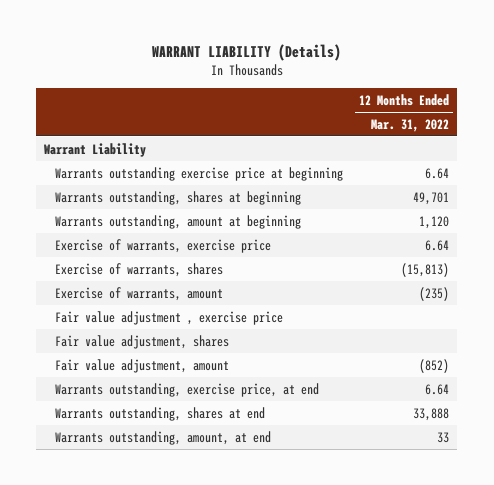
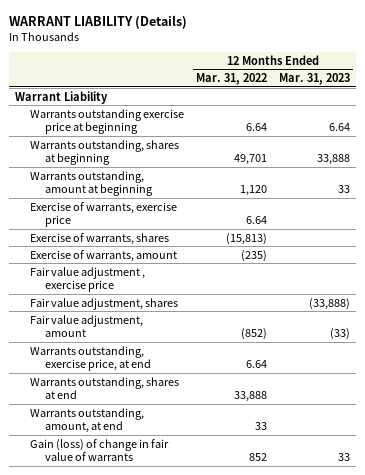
none -> [279,73,351,86] Mar. 31, 2023
none -> [30,438,170,462] Gain (loss) of change in fair value of warrants

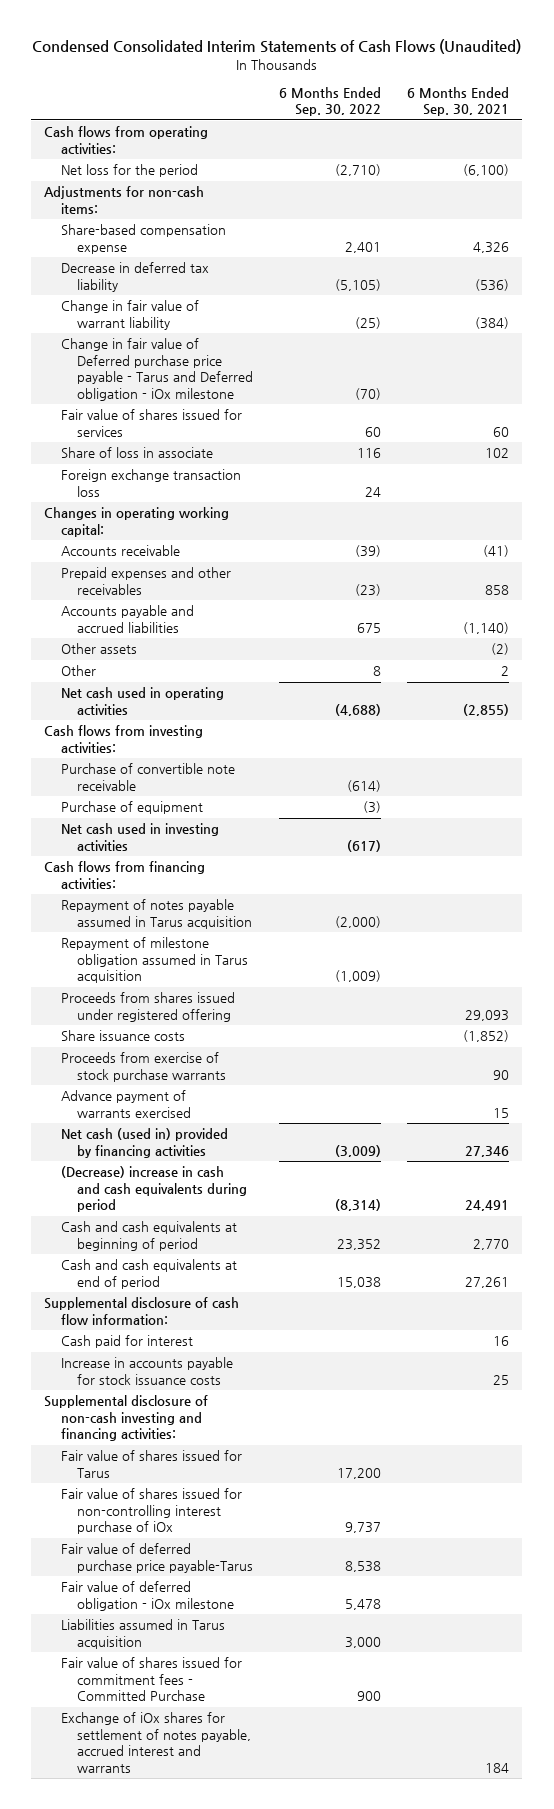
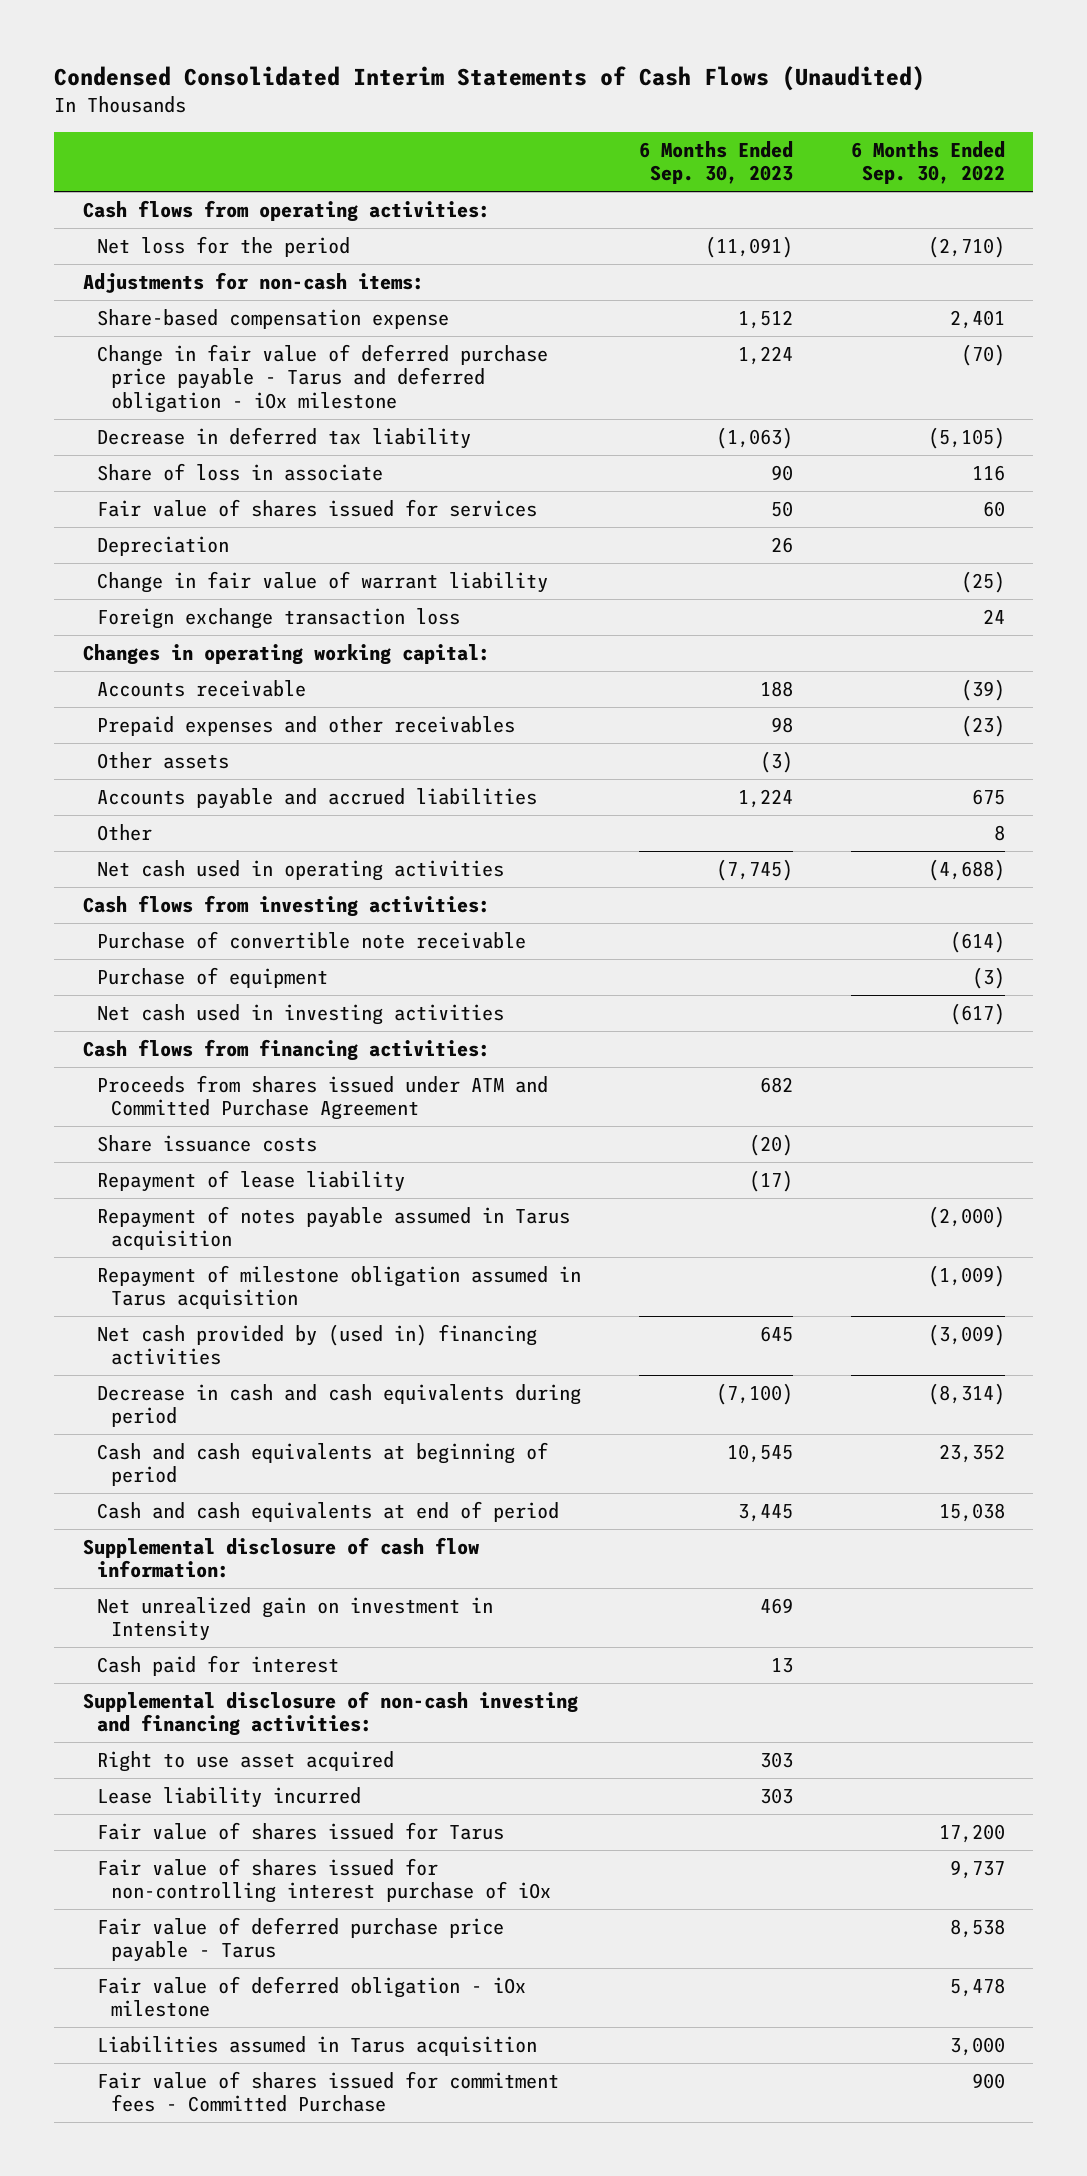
[407,86,510,117] 6 Months Ended Sep. 30, 2021 -> none
none -> [638,140,793,185] 6 Months Ended Sep. 30, 2023
none -> [97,343,549,413] Change in fair value of deferred purchase price payable - Tarus and deferred obligation - iOx milestone
[60,338,253,401] Change in fair value of Deferred purchase price payable - Tarus and Deferred obligation - iOx milestone -> none
[60,409,242,437] Fair value of shares issued for services -> [97,498,538,517] Fair value of shares issued for services
none -> [97,535,230,556] Depreciation
[60,300,199,330] Change in fair value of warrant liability -> [97,570,549,593] Change in fair value of warrant liability
[60,605,194,633] Accounts payable and accrued liabilities -> [97,787,538,809] Accounts payable and accrued liabilities
none -> [97,1074,549,1121] Proceeds from shares issued under ATM and Committed Purchase Agreement
[60,1030,185,1042] Share issuance costs -> [97,1134,318,1152] Share issuance costs
none -> [97,1169,406,1192] Repayment of lease liability
[60,992,235,1022] Proceeds from shares issued under registered offering -> none
[60,1052,226,1082] Proceeds from exercise of stock purchase warrants -> none
[60,1090,191,1118] Advance payment of warrants exercised -> none
[60,1128,228,1158] Net cash (used in) provided by financing activities -> [97,1323,538,1366] Net cash provided by (used in) financing activities
[60,1166,247,1213] (Decrease) increase in cash and cash equivalents during period -> [97,1383,582,1428] Decrease in cash and cash equivalents during period
none -> [97,1596,494,1642] Net unrealized gain on investment in Intensity
[60,1357,233,1385] Increase in accounts payable for stock issuance costs -> none
none -> [97,1750,395,1772] Right to use asset acquired
none -> [97,1786,362,1808] Lease liability incurred
[60,1543,253,1573] Fair value of deferred purchase price payable-Tarus -> [97,1916,505,1963] Fair value of deferred purchase price payable - Tarus
[60,1712,251,1773] Exchange of iOx shares for settlement of notes payable, accrued interest and warrants -> none

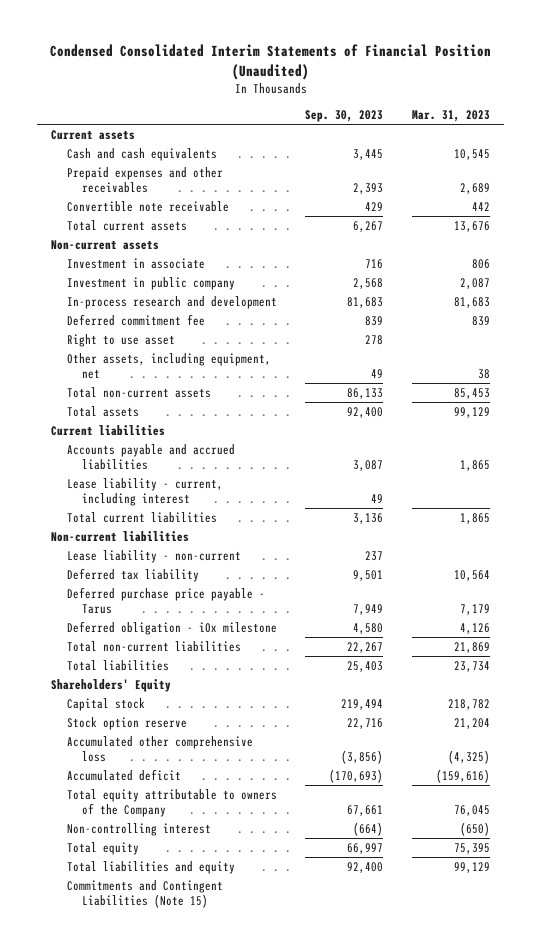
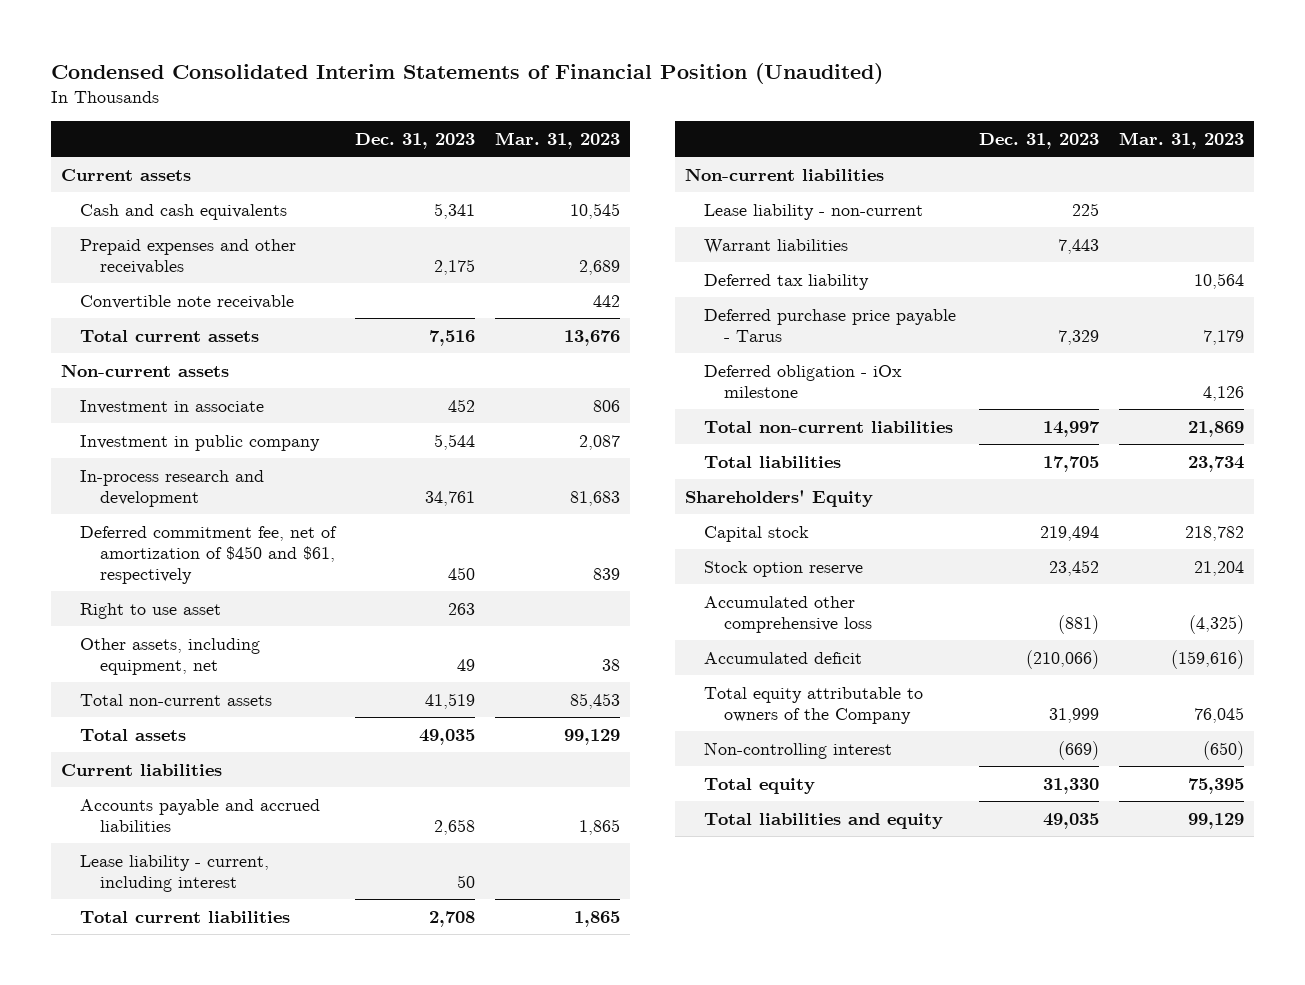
[305,110,384,123] Sep. 30, 2023 -> none
none -> [355,132,476,149] Dec. 31, 2023
[66,313,205,326] Deferred commitment fee -> [80,525,338,584] Deferred commitment fee, net of amortization of $450 and $61, respectively
none -> [704,238,849,254] Warrant liabilities
[66,879,223,908] Commitments and Contingent Liabilities (Note 15) -> none

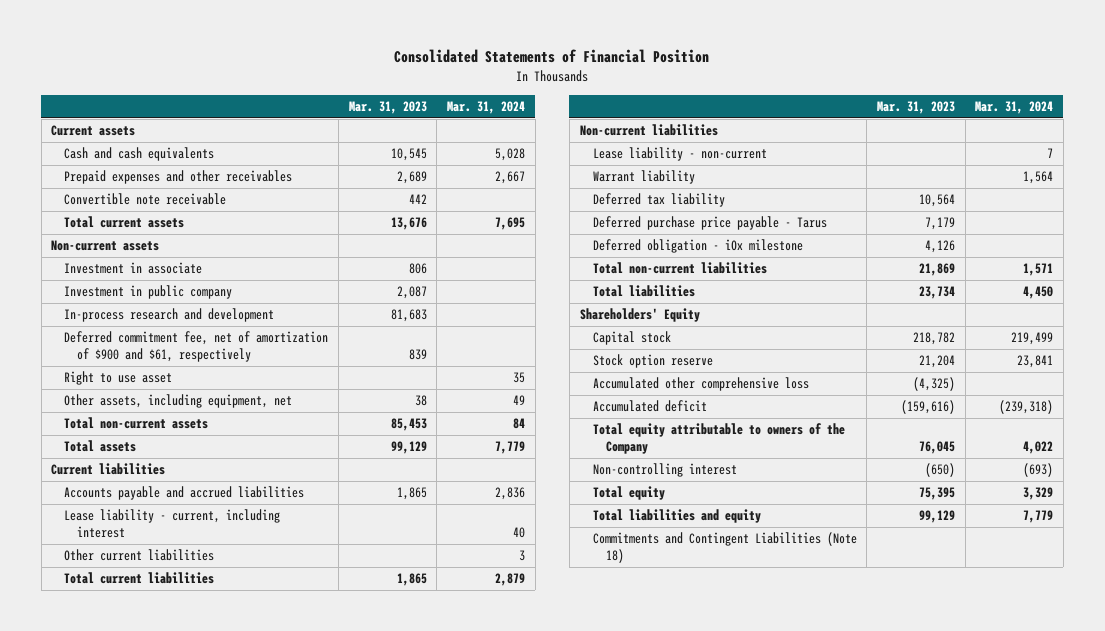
[50,62,883,84] Condensed Consolidated Interim Statements of Financial Position (Unaudited) -> [394,49,710,64] Consolidated Statements of Financial Position
[355,132,476,149] Dec. 31, 2023 -> none
none -> [447,100,526,114] Mar. 31, 2024
[80,525,338,584] Deferred commitment fee, net of amortization of $450 and $61, respectively -> [64,331,329,363] Deferred commitment fee, net of amortization of $900 and $61, respectively
none -> [64,549,215,562] Other current liabilities
[704,238,849,254] Warrant liabilities -> none
none -> [592,170,695,185] Warrant liability
none -> [592,532,857,564] Commitments and Contingent Liabilities (Note 18)

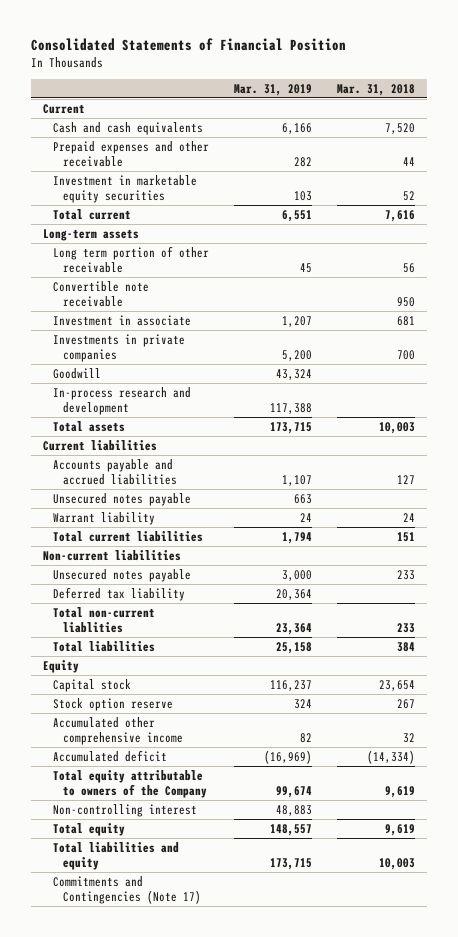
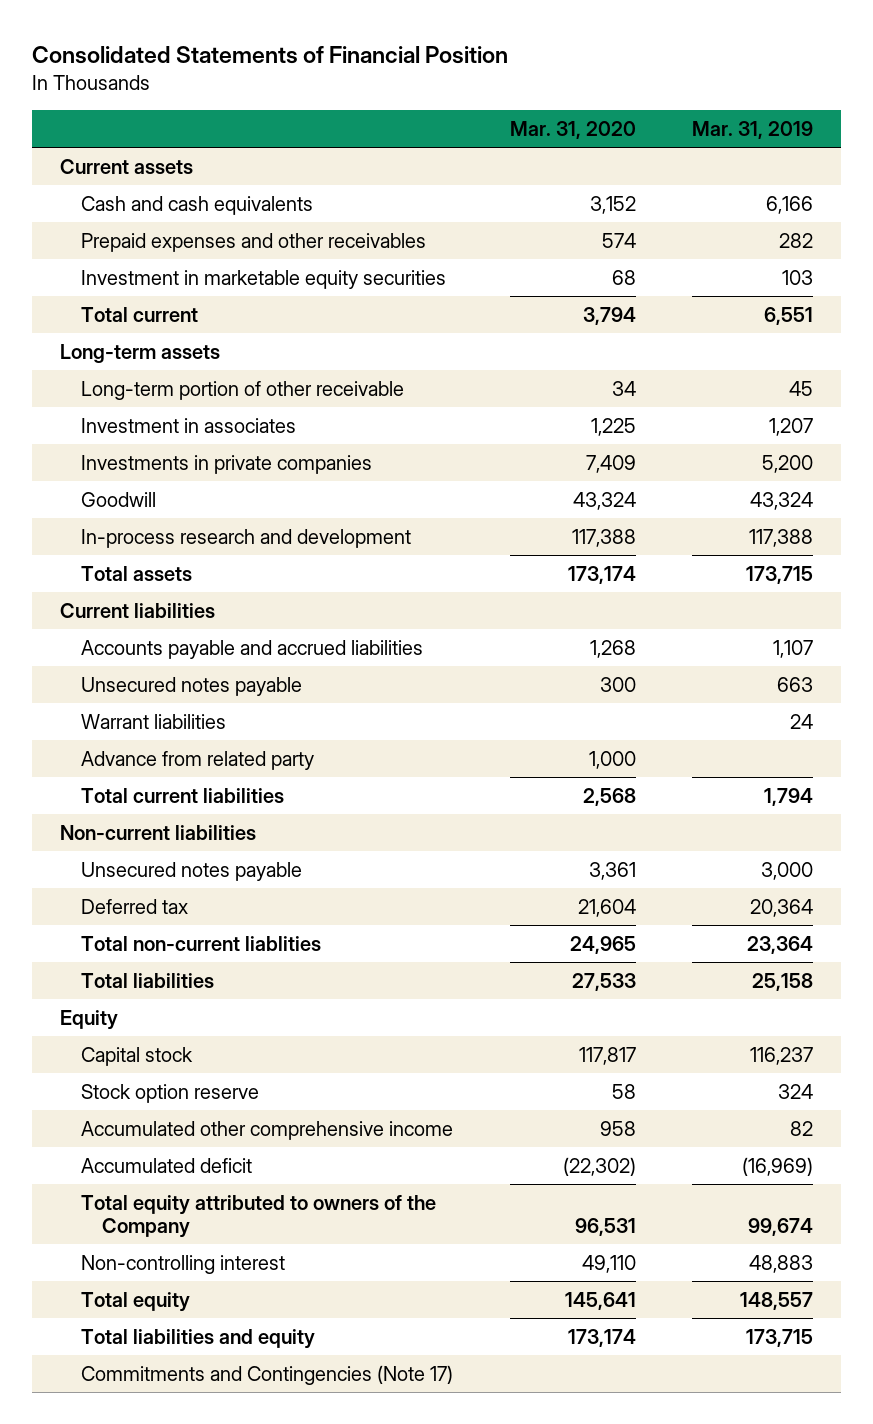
[336,83,415,96] Mar. 31, 2018 -> none
none -> [509,120,636,139] Mar. 31, 2020
[43,103,86,114] Current -> [60,158,194,174] Current assets
[53,140,210,168] Prepaid expenses and other receivable -> [81,232,427,252] Prepaid expenses and other receivables
[53,280,150,308] Convertible note receivable -> none
[53,245,210,274] Long term portion of other receivable -> [81,380,405,400] Long-term portion of other receivable
[53,314,192,326] Investment in associate -> [81,417,297,433] Investment in associates
[53,511,156,525] Warrant liability -> none
none -> [81,713,227,729] Warrant liabilities
none -> [81,750,315,770] Advance from related party
[53,586,186,601] Deferred tax liability -> [81,898,189,914] Deferred tax
[53,769,207,799] Total equity attributable to owners of the Company -> [81,1194,437,1239] Total equity attributed to owners of the Company

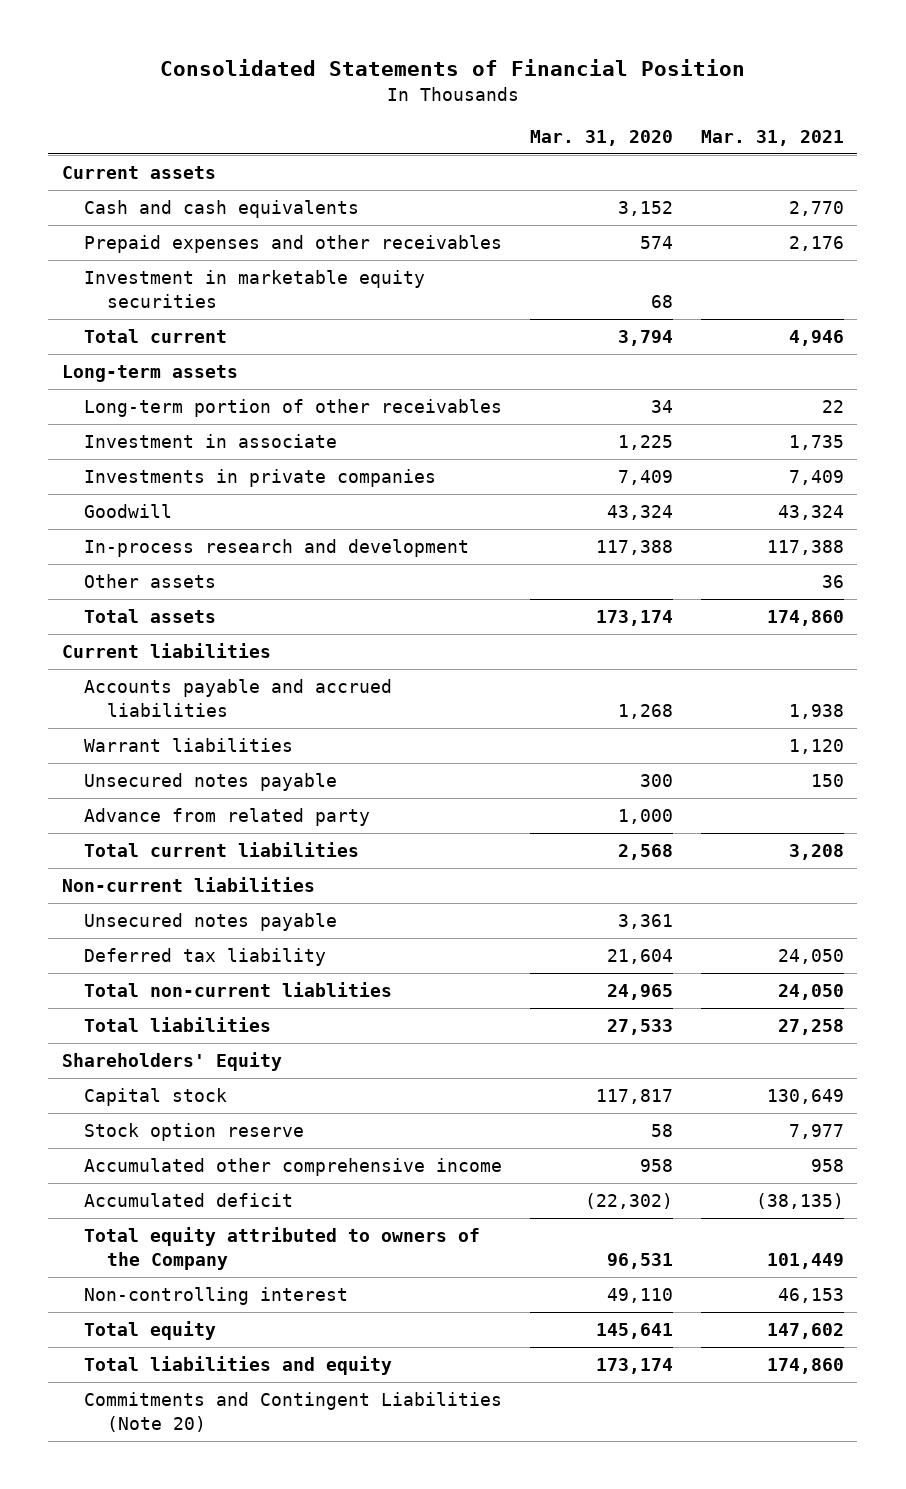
[691,120,813,139] Mar. 31, 2019 -> none
none -> [700,129,844,146] Mar. 31, 2021
[81,380,405,400] Long-term portion of other receivable -> [84,399,503,418] Long-term portion of other receivables
[81,417,297,433] Investment in associates -> [84,434,338,449] Investment in associate
none -> [84,574,217,589] Other assets
[81,676,303,696] Unsecured notes payable -> [84,773,338,792] Unsecured notes payable
[81,898,189,914] Deferred tax -> [84,948,327,967] Deferred tax liability
[60,1009,119,1030] Equity -> [61,1052,282,1072] Shareholders' Equity
[81,1364,454,1385] Commitments and Contingencies (Note 17) -> [84,1392,503,1432] Commitments and Contingent Liabilities (Note 20)

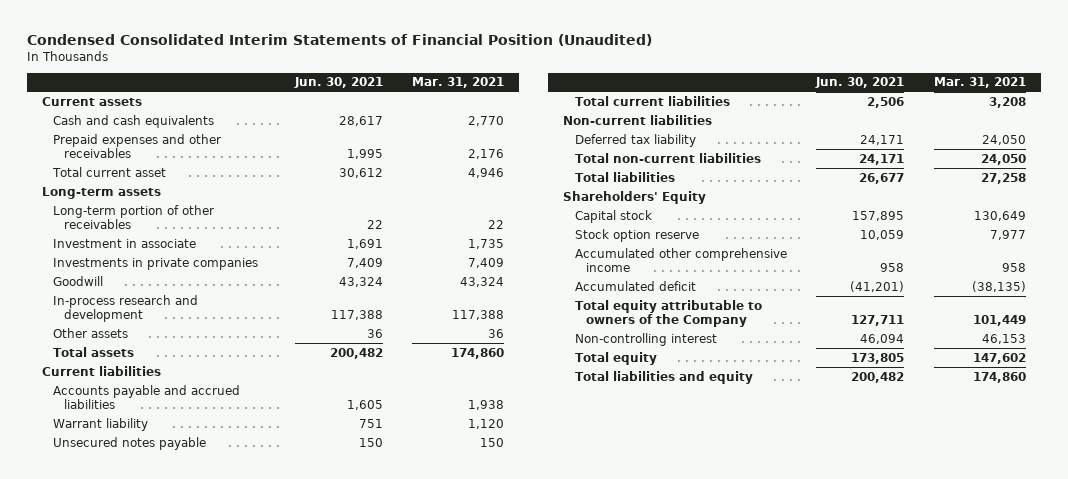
[159,59,745,77] Consolidated Statements of Financial Position -> [26,34,652,47] Condensed Consolidated Interim Statements of Financial Position (Unaudited)
[529,129,673,146] Mar. 31, 2020 -> none
none -> [293,77,383,89] Jun. 30, 2021
[84,270,426,308] Investment in marketable equity securities -> none
[84,329,228,344] Total current -> [51,166,166,177] Total current asset
[84,738,294,753] Warrant liabilities -> [52,417,148,431] Warrant liability
[84,808,371,827] Advance from related party -> none
[84,913,338,932] Unsecured notes payable -> none
[84,982,393,998] Total non-current liablities -> [574,152,761,163] Total non-current liabilities
[84,1227,481,1270] Total equity attributed to owners of the Company -> [574,299,762,328] Total equity attributable to owners of the Company
[84,1392,503,1432] Commitments and Contingent Liabilities (Note 20) -> none

